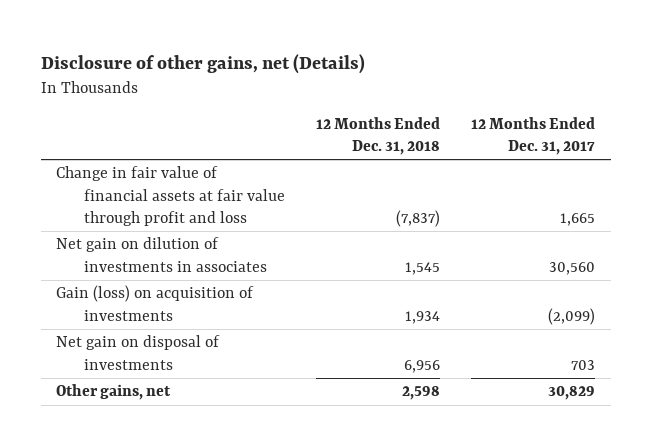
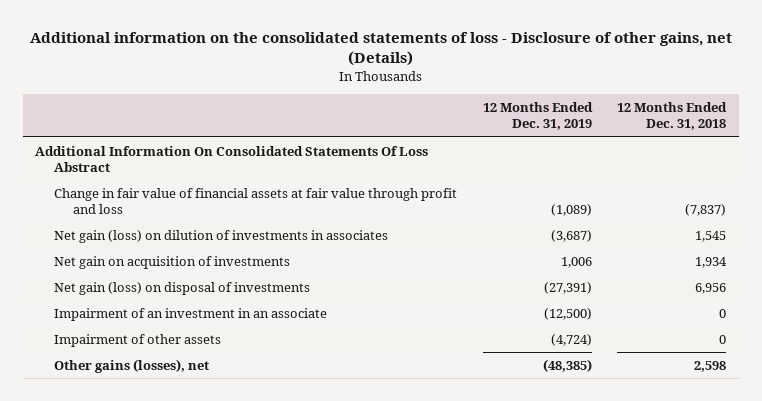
[40,53,365,74] Disclosure of other gains, net (Details) -> [29,32,732,67] Additional information on the consolidated statements of loss - Disclosure of other gains, net (Details)
[471,116,596,156] 12 Months Ended Dec. 31, 2017 -> none
none -> [482,101,593,131] 12 Months Ended Dec. 31, 2019
none -> [35,145,429,173] Additional Information On Consolidated Statements Of Loss Abstract
[56,237,267,272] Net gain on dilution of investments in associates -> [54,229,389,243] Net gain (loss) on dilution of investments in associates
[56,285,255,321] Gain (loss) on acquisition of investments -> [54,255,291,269] Net gain on acquisition of investments
[56,335,221,370] Net gain on disposal of investments -> [54,281,311,295] Net gain (loss) on disposal of investments
none -> [54,307,328,321] Impairment of an investment in an associate
none -> [54,333,222,347] Impairment of other assets
[56,384,172,401] Other gains, net -> [54,358,210,373] Other gains (losses), net

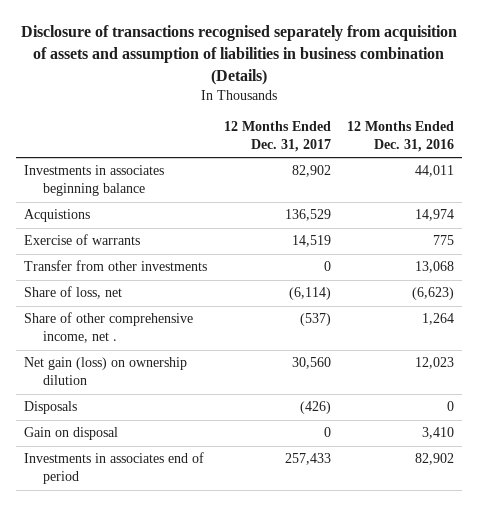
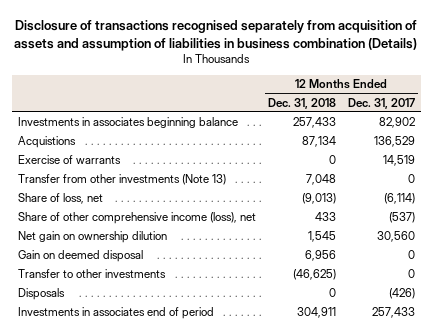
[347,121,455,152] 12 Months Ended Dec. 31, 2016 -> none
none -> [267,97,336,109] Dec. 31, 2018
[24,260,208,272] Transfer from other investments -> [17,174,226,186] Transfer from other investments (Note 13)
[24,312,194,344] Share of other comprehensive income, net . -> [17,212,256,225] Share of other comprehensive income (loss), net
[24,357,188,386] Net gain (loss) on ownership dilution -> [17,231,167,244] Net gain on ownership dilution
none -> [17,250,143,263] Gain on deemed disposal
none -> [17,269,166,279] Transfer to other investments
[24,427,119,441] Gain on disposal -> none

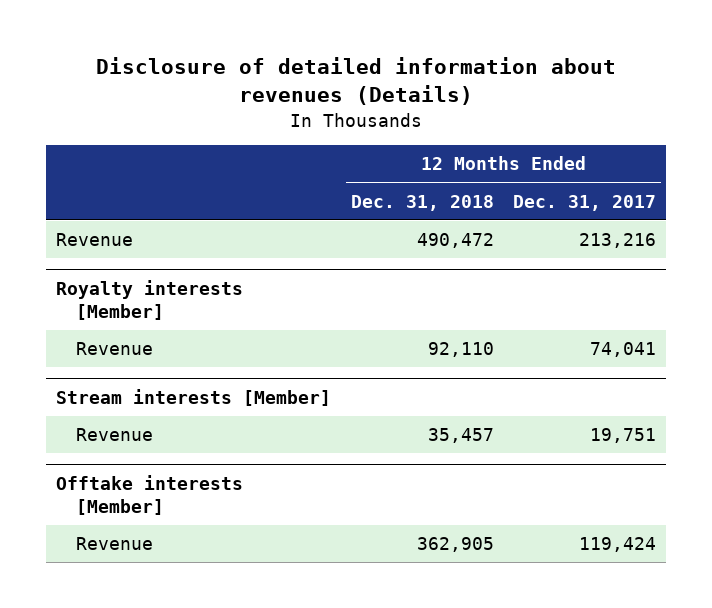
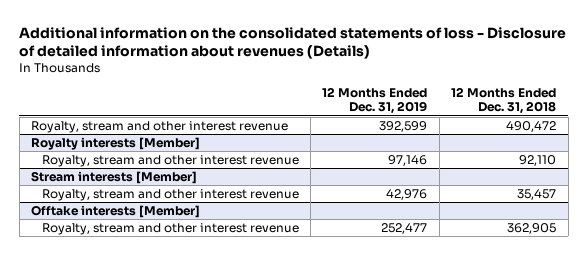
[96,57,617,106] Disclosure of detailed information about revenues (Details) -> [19,26,567,60] Additional information on the consolidated statements of loss - Disclosure of detailed information about revenues (Details)
[513,194,657,211] Dec. 31, 2017 -> none
none -> [322,87,428,115] 12 Months Ended Dec. 31, 2019
[55,233,133,247] Revenue -> [30,121,288,134] Royalty, stream and other interest revenue
[75,342,153,356] Revenue -> [41,155,299,168] Royalty, stream and other interest revenue
[75,428,153,442] Revenue -> [41,189,299,202] Royalty, stream and other interest revenue
[75,537,153,551] Revenue -> [41,223,299,236] Royalty, stream and other interest revenue

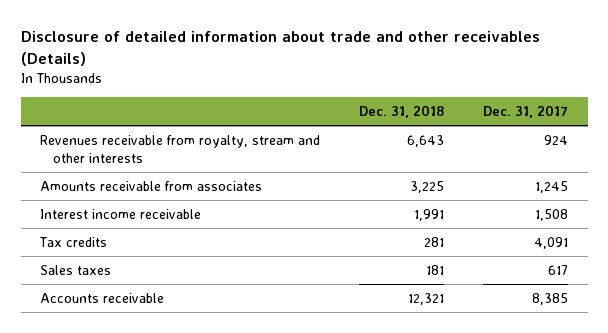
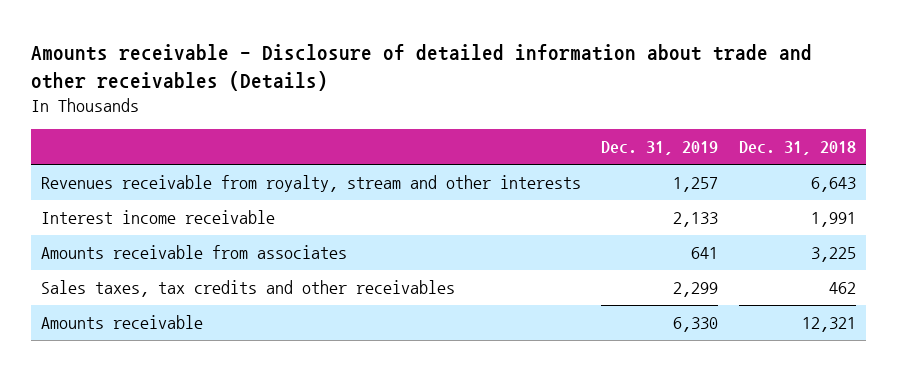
[20,31,540,67] Disclosure of detailed information about trade and other receivables (Details) -> [31,43,813,91] Amounts receivable - Disclosure of detailed information about trade and other receivables (Details)
[483,104,569,118] Dec. 31, 2017 -> none
none -> [601,141,719,156] Dec. 31, 2019
[39,236,108,247] Tax credits -> none
[40,180,263,191] Amounts receivable from associates -> [41,245,348,260] Amounts receivable from associates
[40,264,112,275] Sales taxes -> [41,280,456,298] Sales taxes, tax credits and other receivables
[426,264,445,275] 181 -> [828,282,856,295] 462
[40,292,165,303] Accounts receivable -> [41,315,204,330] Amounts receivable

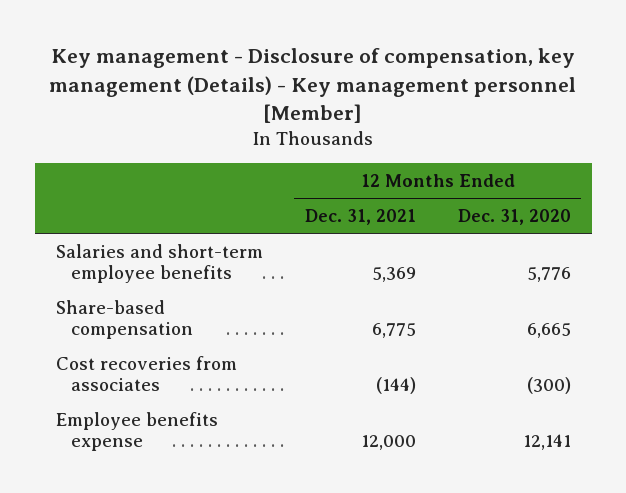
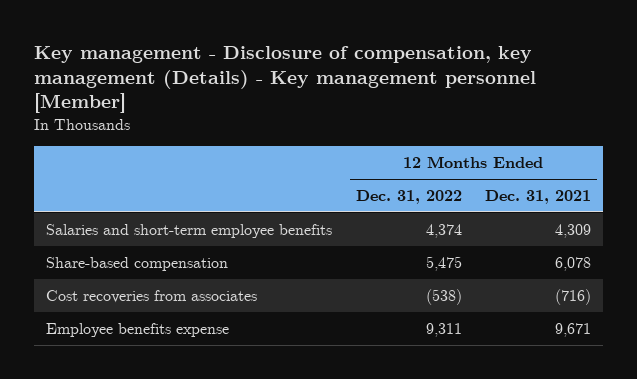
[457,209,571,226] Dec. 31, 2020 -> none
none -> [355,190,462,205] Dec. 31, 2022
[371,267,416,283] 5,369 -> [555,223,592,238] 4,309
[371,323,416,339] 6,775 -> [555,256,592,271] 6,078
[375,377,416,395] (144) -> [555,288,592,305] (716)
[360,435,416,451] 12,000 -> [555,322,592,337] 9,671

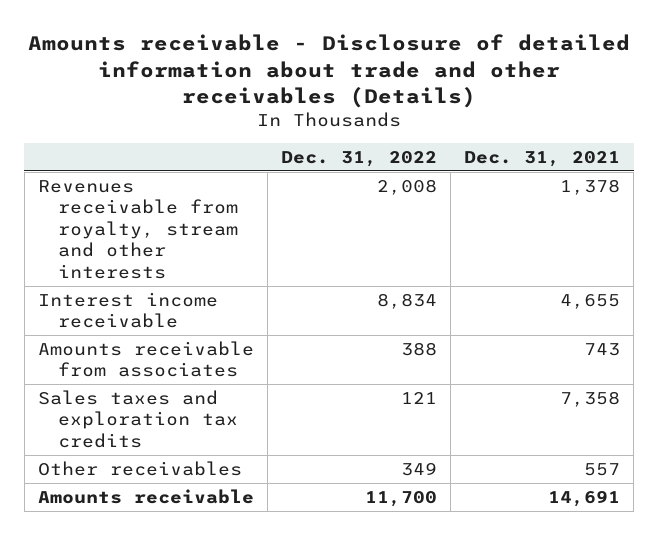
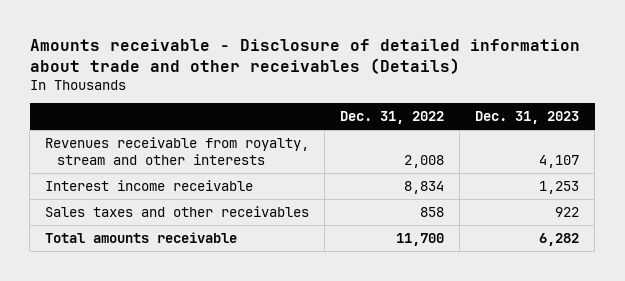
[464,150,621,167] Dec. 31, 2021 -> none
none -> [475,111,580,125] Dec. 31, 2023
[37,340,254,378] Amounts receivable from associates -> none
[37,460,242,476] Other receivables -> none
[37,389,238,448] Sales taxes and exploration tax credits -> [45,206,310,218] Sales taxes and other receivables
[401,391,438,404] 121 -> [420,207,445,218] 858
[37,488,254,504] Amounts receivable -> [45,232,238,244] Total amounts receivable

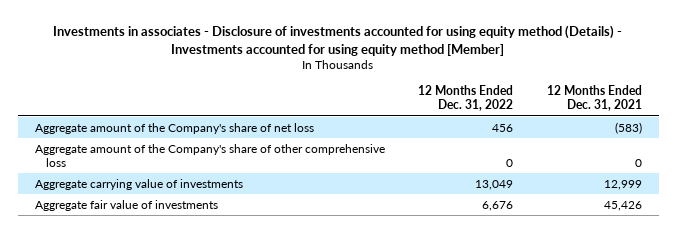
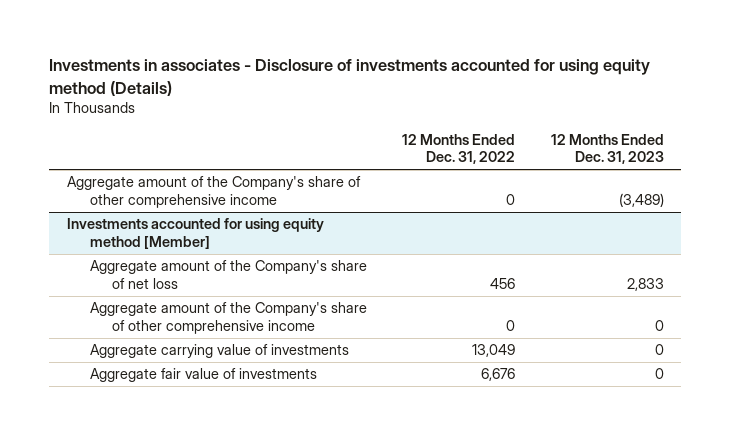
[53,24,623,56] Investments in associates - Disclosure of investments accounted for using equity method (Details) - Investments accounted for using equity method [Member] -> [48,59,650,96] Investments in associates - Disclosure of investments accounted for using equity method (Details)
[547,85,643,112] 12 Months Ended Dec. 31, 2021 -> none
none -> [550,133,664,165] 12 Months Ended Dec. 31, 2023
none -> [66,176,361,209] Aggregate amount of the Company's share of other comprehensive income
none -> [66,218,324,250] Investments accounted for using equity method [Member]
[34,143,385,167] Aggregate amount of the Company's share of other comprehensive loss -> [89,302,367,335] Aggregate amount of the Company's share of other comprehensive income

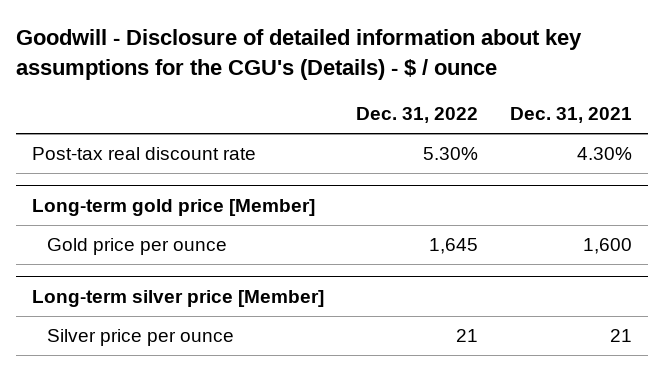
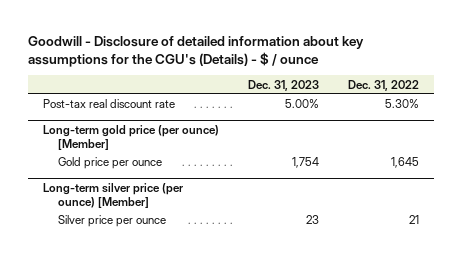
[510,107,633,124] Dec. 31, 2021 -> none
none -> [247,79,319,91] Dec. 31, 2023
[31,198,315,216] Long-term gold price [Member] -> [42,124,219,150] Long-term gold price (per ounce) [Member]
[31,289,324,307] Long-term silver price [Member] -> [42,182,183,208] Long-term silver price (per ounce) [Member]

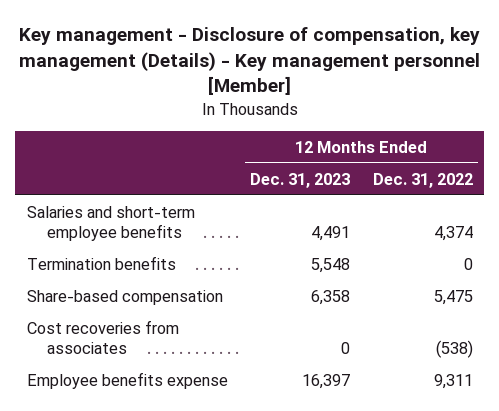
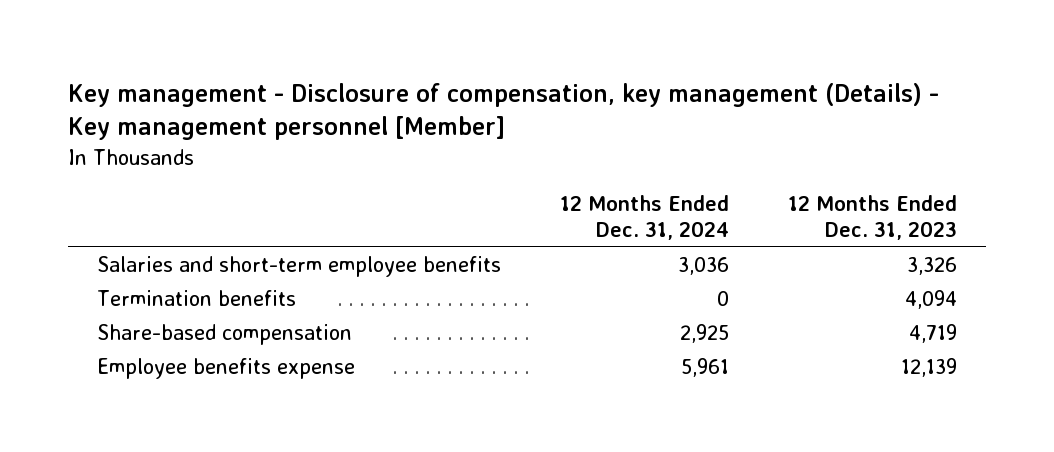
[372,172,473,188] Dec. 31, 2022 -> none
none -> [559,195,729,241] 12 Months Ended Dec. 31, 2024
[26,319,179,354] Cost recoveries from associates -> none
[311,225,351,241] 4,491 -> [906,257,957,276] 3,326
[311,257,351,273] 5,548 -> [904,290,957,310] 4,094
[311,289,351,305] 6,358 -> [908,324,957,344] 4,719
[302,373,351,389] 16,397 -> [900,358,957,378] 12,139

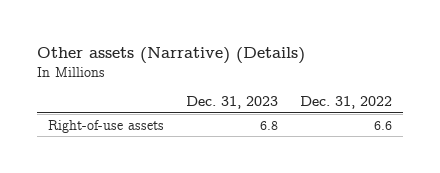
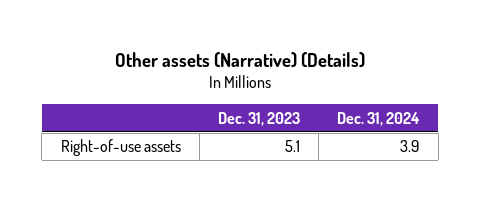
[299,96,392,110] Dec. 31, 2022 -> none
none -> [337,111,421,126] Dec. 31, 2024
[259,120,278,130] 6.8 -> [284,140,300,153] 5.1

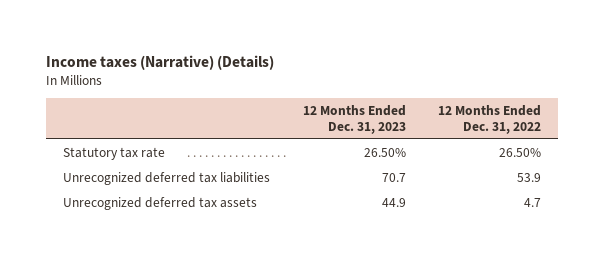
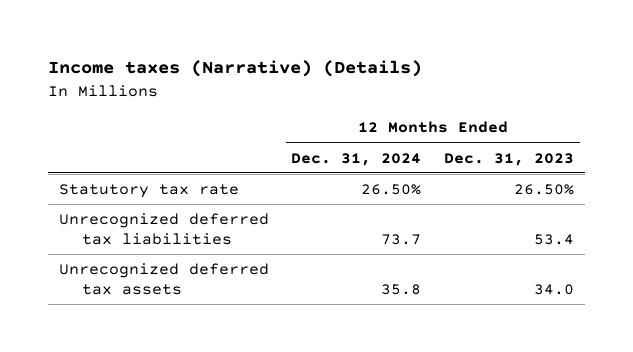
[438,105,542,134] 12 Months Ended Dec. 31, 2022 -> none
none -> [291,152,422,166] Dec. 31, 2024
[381,172,406,182] 70.7 -> [533,233,574,245] 53.4
[381,197,406,207] 44.9 -> [533,283,574,295] 34.0

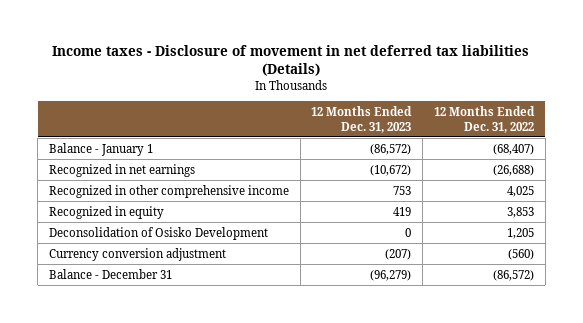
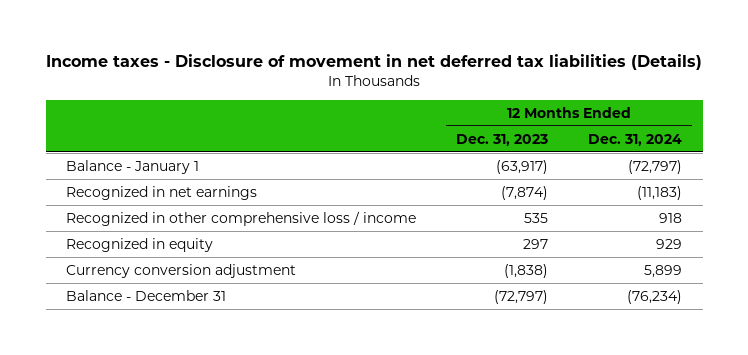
[433,105,535,133] 12 Months Ended Dec. 31, 2022 -> none
none -> [588,133,683,146] Dec. 31, 2024
[48,226,268,240] Deconsolidation of Osisko Development -> none
[370,143,412,155] (86,572) -> [496,159,549,174] (63,917)
[370,164,412,176] (10,672) -> [501,185,549,200] (7,874)
[48,184,289,198] Recognized in other comprehensive income -> [65,210,416,226] Recognized in other comprehensive loss / income
[393,185,412,195] 753 -> [524,212,549,223] 535
[393,206,412,216] 419 -> [523,238,549,249] 297
[385,248,412,260] (207) -> [504,263,549,278] (1,838)
[370,269,412,281] (96,279) -> [494,289,549,304] (72,797)

